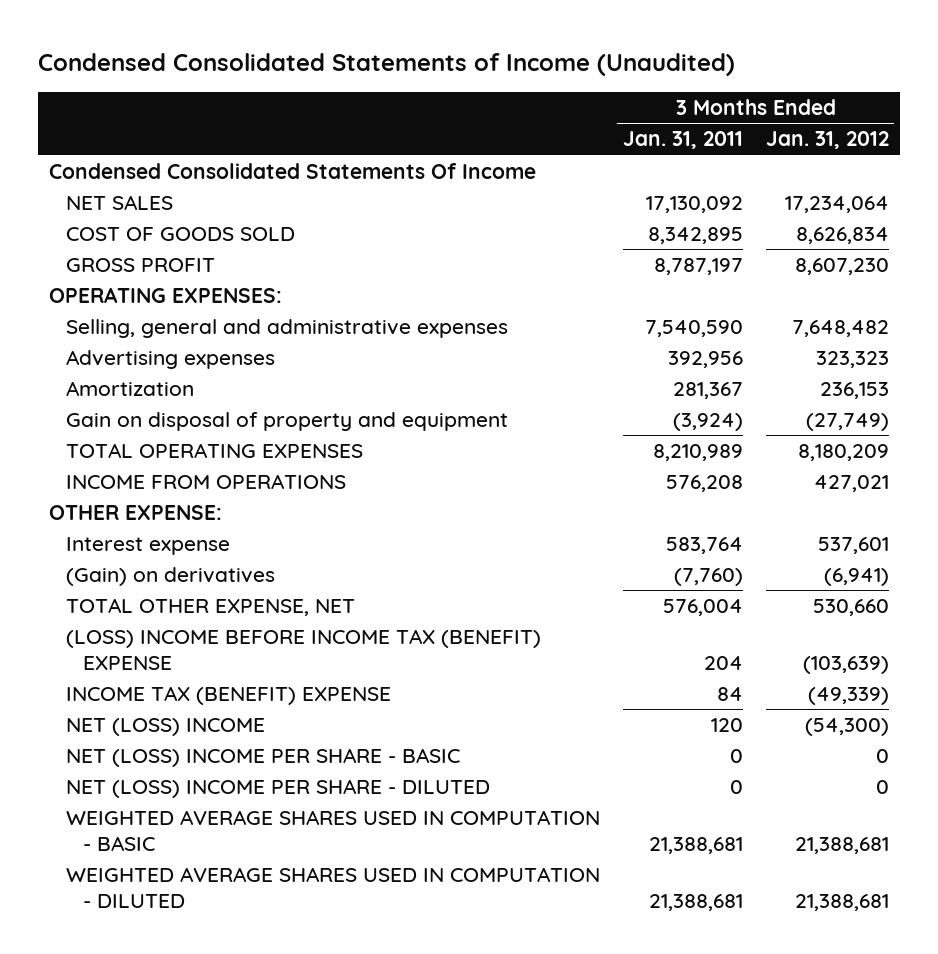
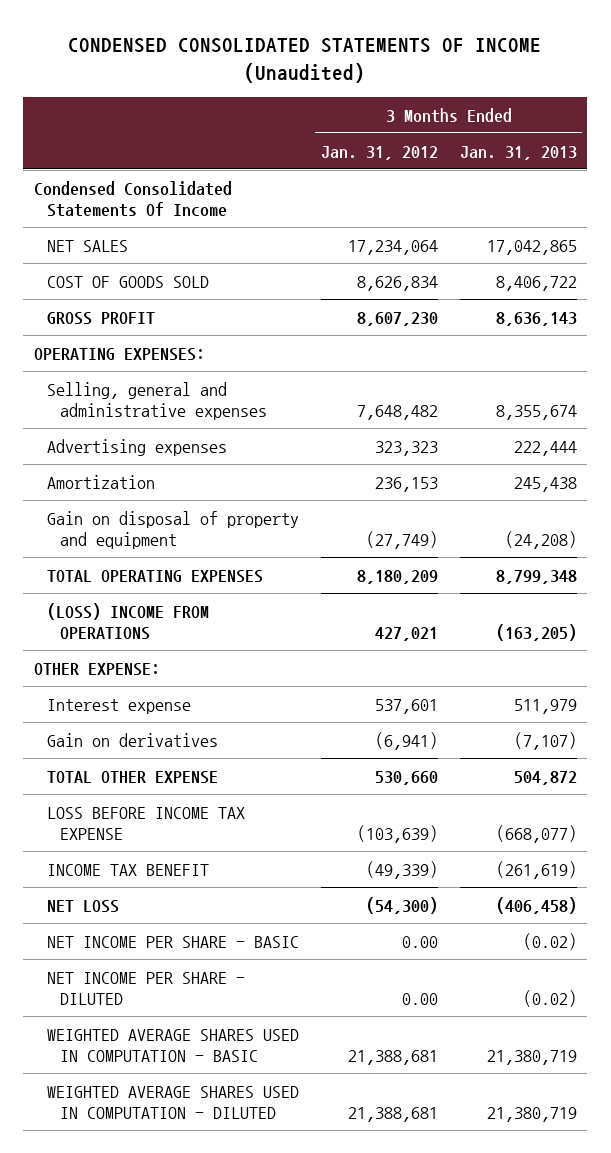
[38,52,736,76] Condensed Consolidated Statements of Income (Unaudited) -> [68,38,542,84] CONDENSED CONSOLIDATED STATEMENTS OF INCOME (Unaudited)
[622,131,743,150] Jan. 31, 2011 -> none
none -> [459,145,577,160] Jan. 31, 2013
[66,474,347,490] INCOME FROM OPERATIONS -> [47,602,210,641] (LOSS) INCOME FROM OPERATIONS
[66,567,276,587] (Gain) on derivatives -> [47,732,219,747] Gain on derivatives
[66,598,356,617] TOTAL OTHER EXPENSE, NET -> [47,770,219,784] TOTAL OTHER EXPENSE
[66,629,542,670] (LOSS) INCOME BEFORE INCOME TAX (BENEFIT) EXPENSE -> [47,806,246,841] LOSS BEFORE INCOME TAX EXPENSE
[66,686,392,706] INCOME TAX (BENEFIT) EXPENSE -> [47,863,210,876] INCOME TAX BENEFIT
[66,718,266,737] NET (LOSS) INCOME -> [47,899,120,913] NET LOSS
[66,748,461,768] NET (LOSS) INCOME PER SHARE - BASIC -> [47,935,300,948] NET INCOME PER SHARE - BASIC
[875,749,889,764] 0 -> [401,935,438,948] 0.00
[66,779,491,799] NET (LOSS) INCOME PER SHARE - DILUTED -> [47,971,246,1006] NET INCOME PER SHARE - DILUTED
[875,780,889,795] 0 -> [401,993,438,1006] 0.00

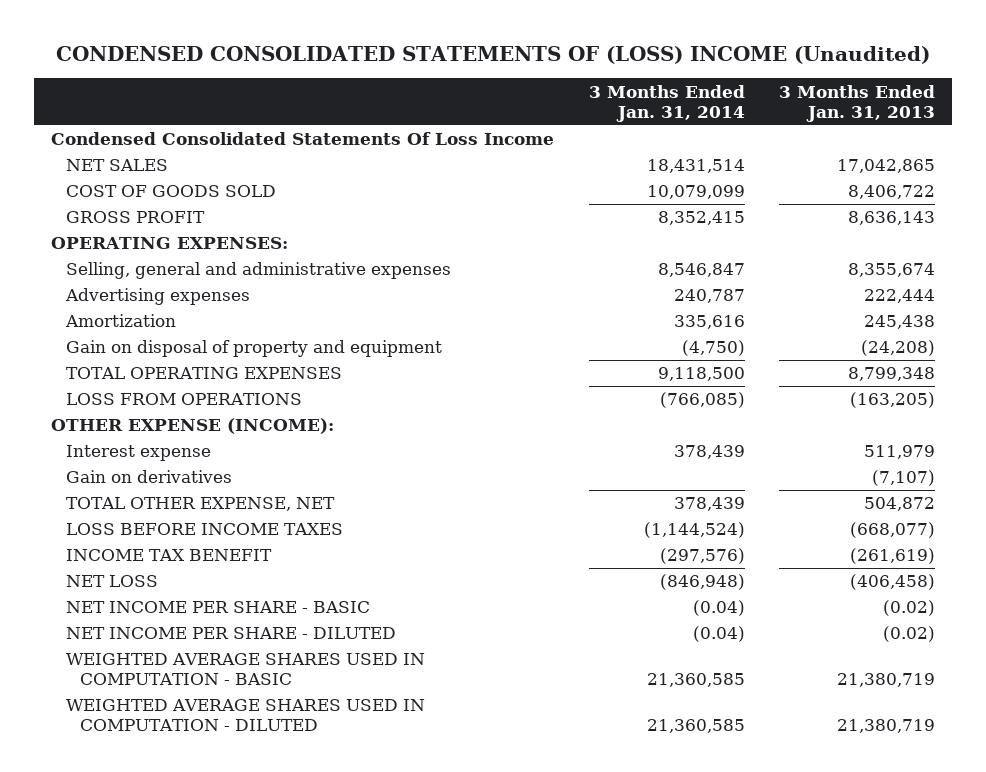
[68,38,542,84] CONDENSED CONSOLIDATED STATEMENTS OF INCOME (Unaudited) -> [56,45,931,64] CONDENSED CONSOLIDATED STATEMENTS OF (LOSS) INCOME (Unaudited)
[320,145,438,160] Jan. 31, 2012 -> none
none -> [588,84,745,122] 3 Months Ended Jan. 31, 2014
[34,180,233,218] Condensed Consolidated Statements Of Income -> [51,132,555,146] Condensed Consolidated Statements Of Loss Income
[47,602,210,641] (LOSS) INCOME FROM OPERATIONS -> [65,393,302,406] LOSS FROM OPERATIONS
[34,662,161,676] OTHER EXPENSE: -> [51,418,335,435] OTHER EXPENSE (INCOME):
[47,770,219,784] TOTAL OTHER EXPENSE -> [65,497,335,512] TOTAL OTHER EXPENSE, NET
[47,806,246,841] LOSS BEFORE INCOME TAX EXPENSE -> [65,523,343,536] LOSS BEFORE INCOME TAXES

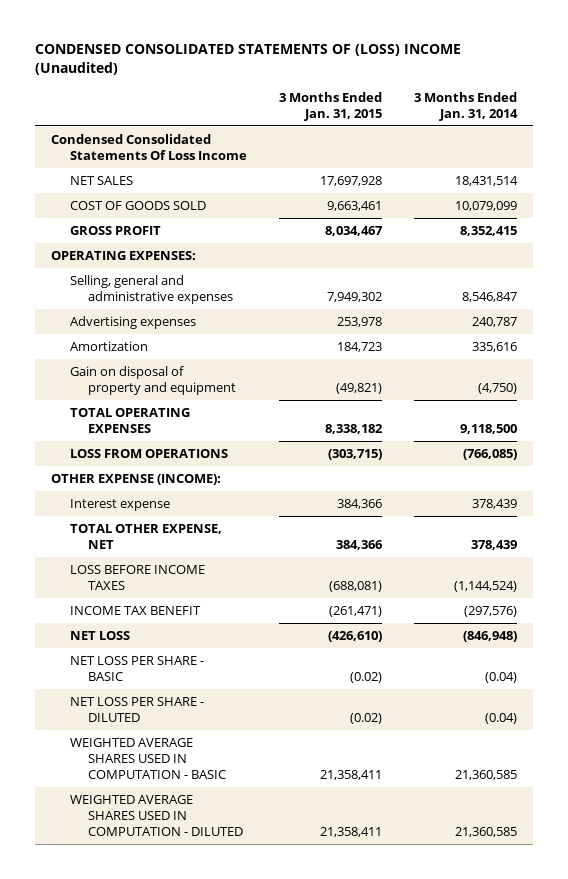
[779,84,936,122] 3 Months Ended Jan. 31, 2013 -> none
none -> [278,92,382,121] 3 Months Ended Jan. 31, 2015
[65,470,232,484] Gain on derivatives -> none
[65,601,370,614] NET INCOME PER SHARE - BASIC -> [69,655,204,681] NET LOSS PER SHARE - BASIC
[65,627,396,640] NET INCOME PER SHARE - DILUTED -> [69,696,204,722] NET LOSS PER SHARE - DILUTED

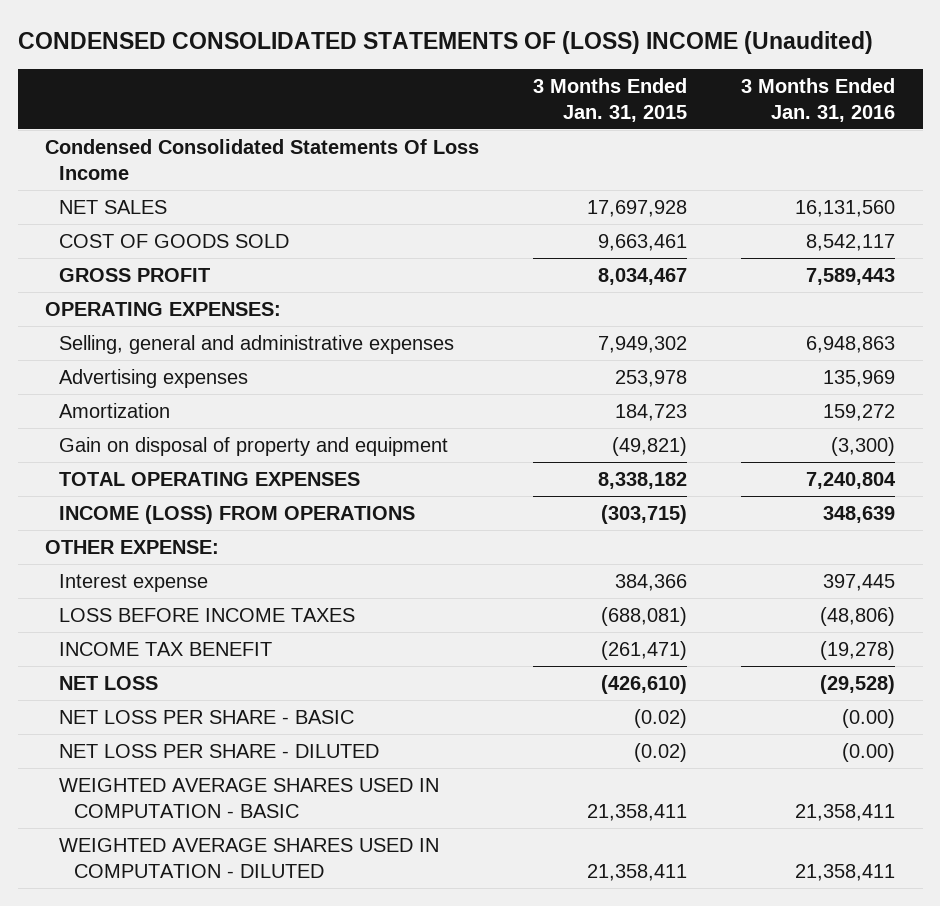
[413,92,518,121] 3 Months Ended Jan. 31, 2014 -> none
none -> [741,77,896,122] 3 Months Ended Jan. 31, 2016
[69,448,228,458] LOSS FROM OPERATIONS -> [59,505,416,525] INCOME (LOSS) FROM OPERATIONS
[50,473,221,485] OTHER EXPENSE (INCOME): -> [44,540,219,555] OTHER EXPENSE:
[69,523,222,549] TOTAL OTHER EXPENSE, NET -> none

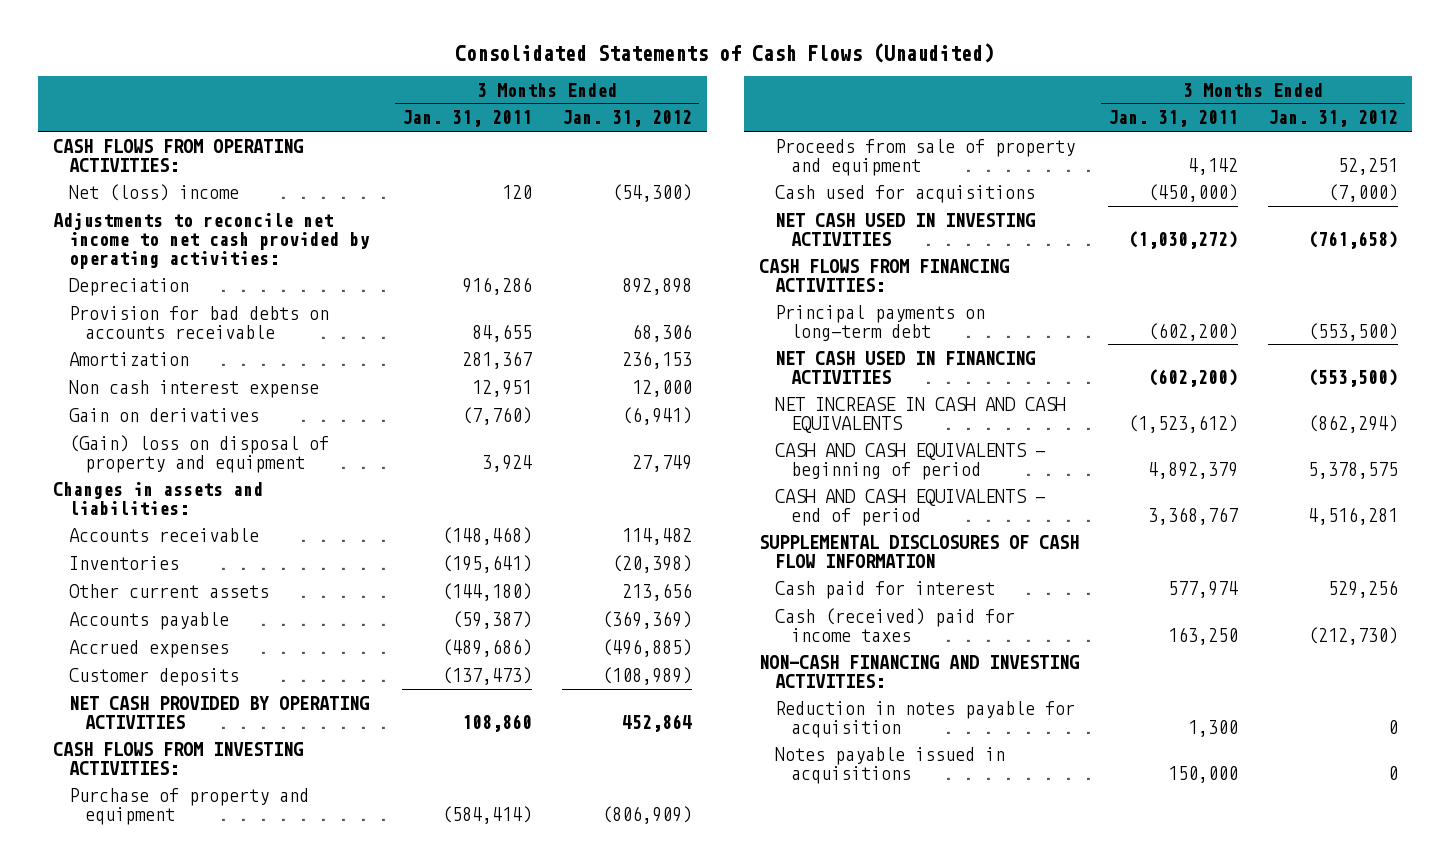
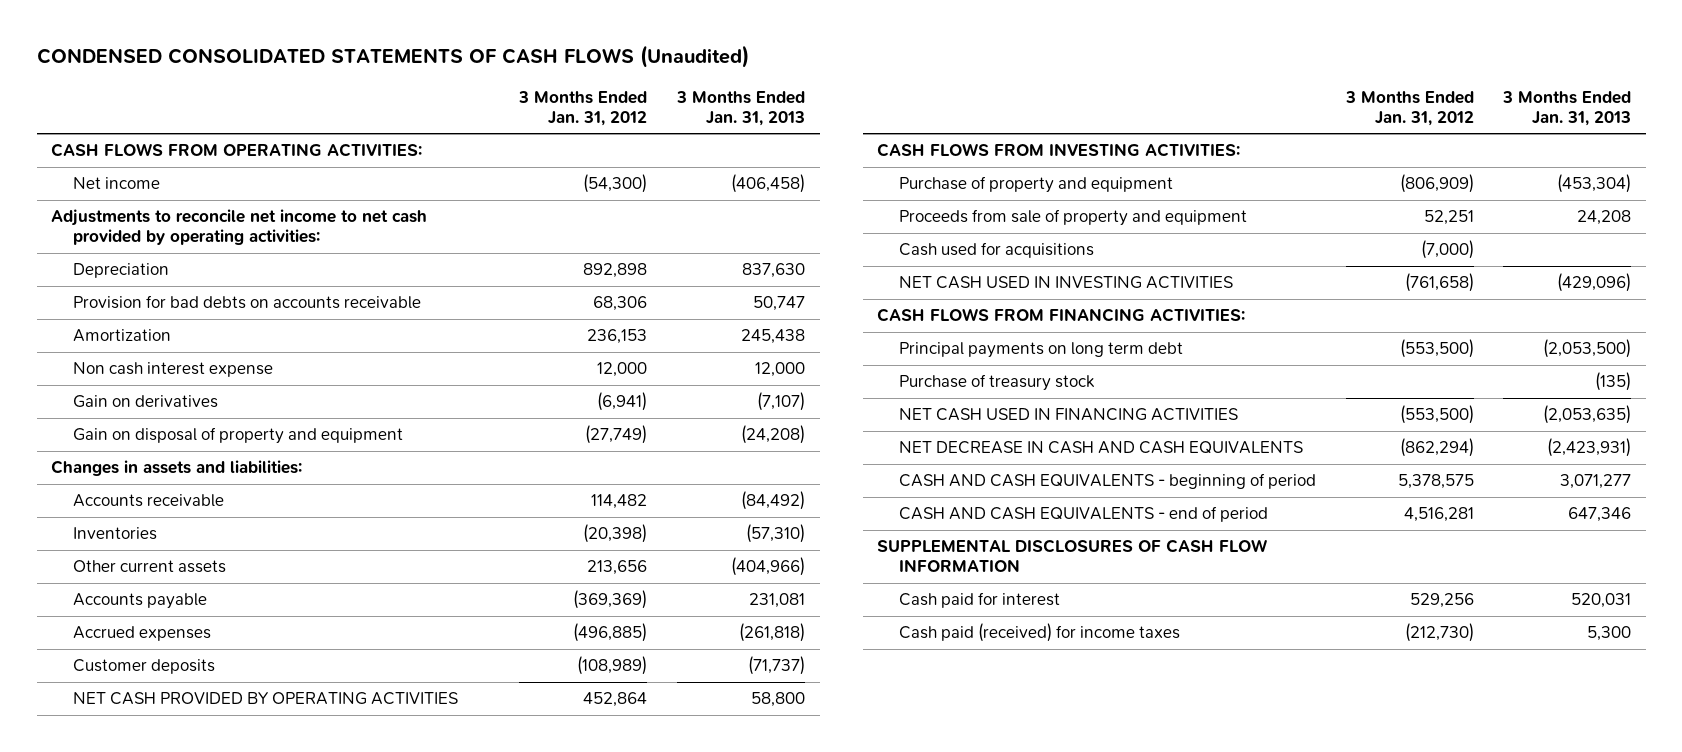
[455,43,995,64] Consolidated Statements of Cash Flows (Unaudited) -> [36,45,749,69] CONDENSED CONSOLIDATED STATEMENTS OF CASH FLOWS (Unaudited)
[402,110,533,128] Jan. 31, 2011 -> none
none -> [675,90,805,126] 3 Months Ended Jan. 31, 2013
[69,183,240,201] Net (loss) income -> [73,177,161,190] Net income
[69,434,330,473] (Gain) loss on disposal of property and equipment -> [73,427,404,445] Gain on disposal of property and equipment
[631,454,692,472] 27,749 -> [585,425,648,445] (27,749)
[774,304,985,341] Principal payments on long-term debt -> [899,342,1184,359] Principal payments on long term debt
none -> [899,374,1096,392] Purchase of treasury stock
[774,396,1066,433] NET INCREASE IN CASH AND CASH EQUIVALENTS -> [899,441,1304,455] NET DECREASE IN CASH AND CASH EQUIVALENTS
[758,654,1079,688] NON-CASH FINANCING AND INVESTING ACTIVITIES: -> none
[774,700,1075,738] Reduction in notes payable for acquisition -> none
[774,746,1005,784] Notes payable issued in acquisitions -> none
[774,607,1015,642] Cash (received) paid for income taxes -> [899,623,1181,643] Cash paid (received) for income taxes

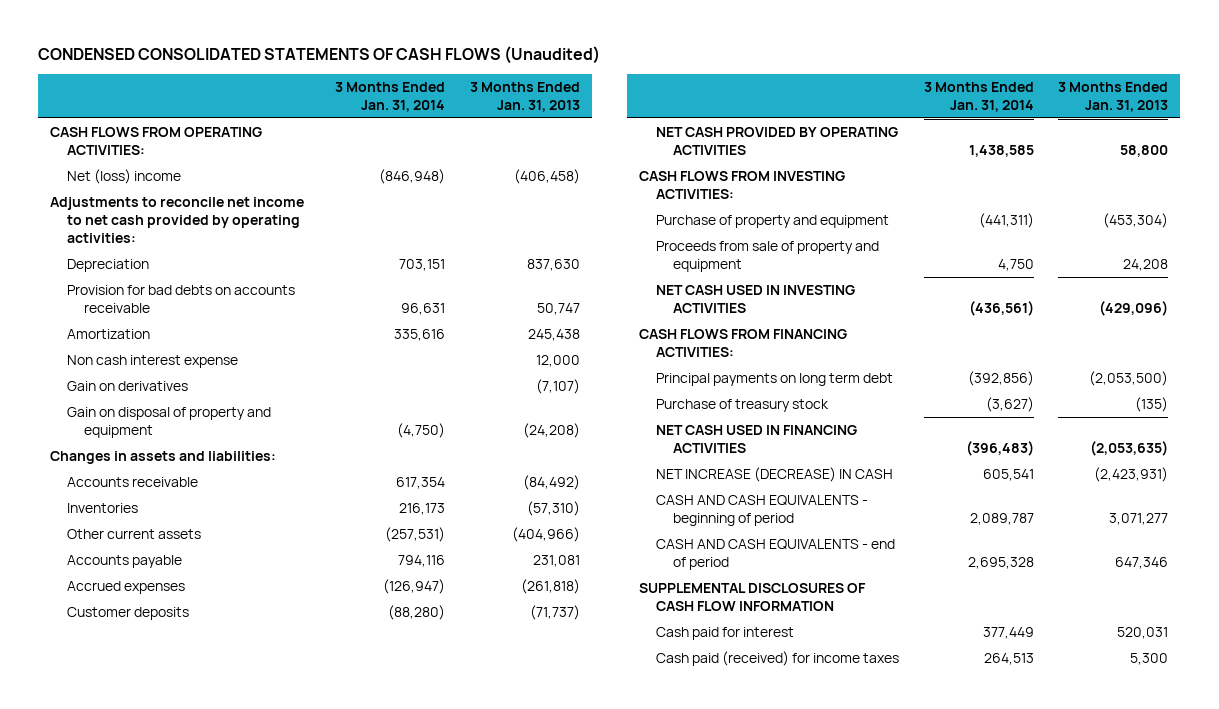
[518,90,648,126] 3 Months Ended Jan. 31, 2012 -> none
none -> [334,81,445,113] 3 Months Ended Jan. 31, 2014
[73,177,161,190] Net income -> [67,169,182,185] Net (loss) income
[899,242,1095,259] Cash used for acquisitions -> none
[899,441,1304,455] NET DECREASE IN CASH AND CASH EQUIVALENTS -> [655,467,893,483] NET INCREASE (DECREASE) IN CASH

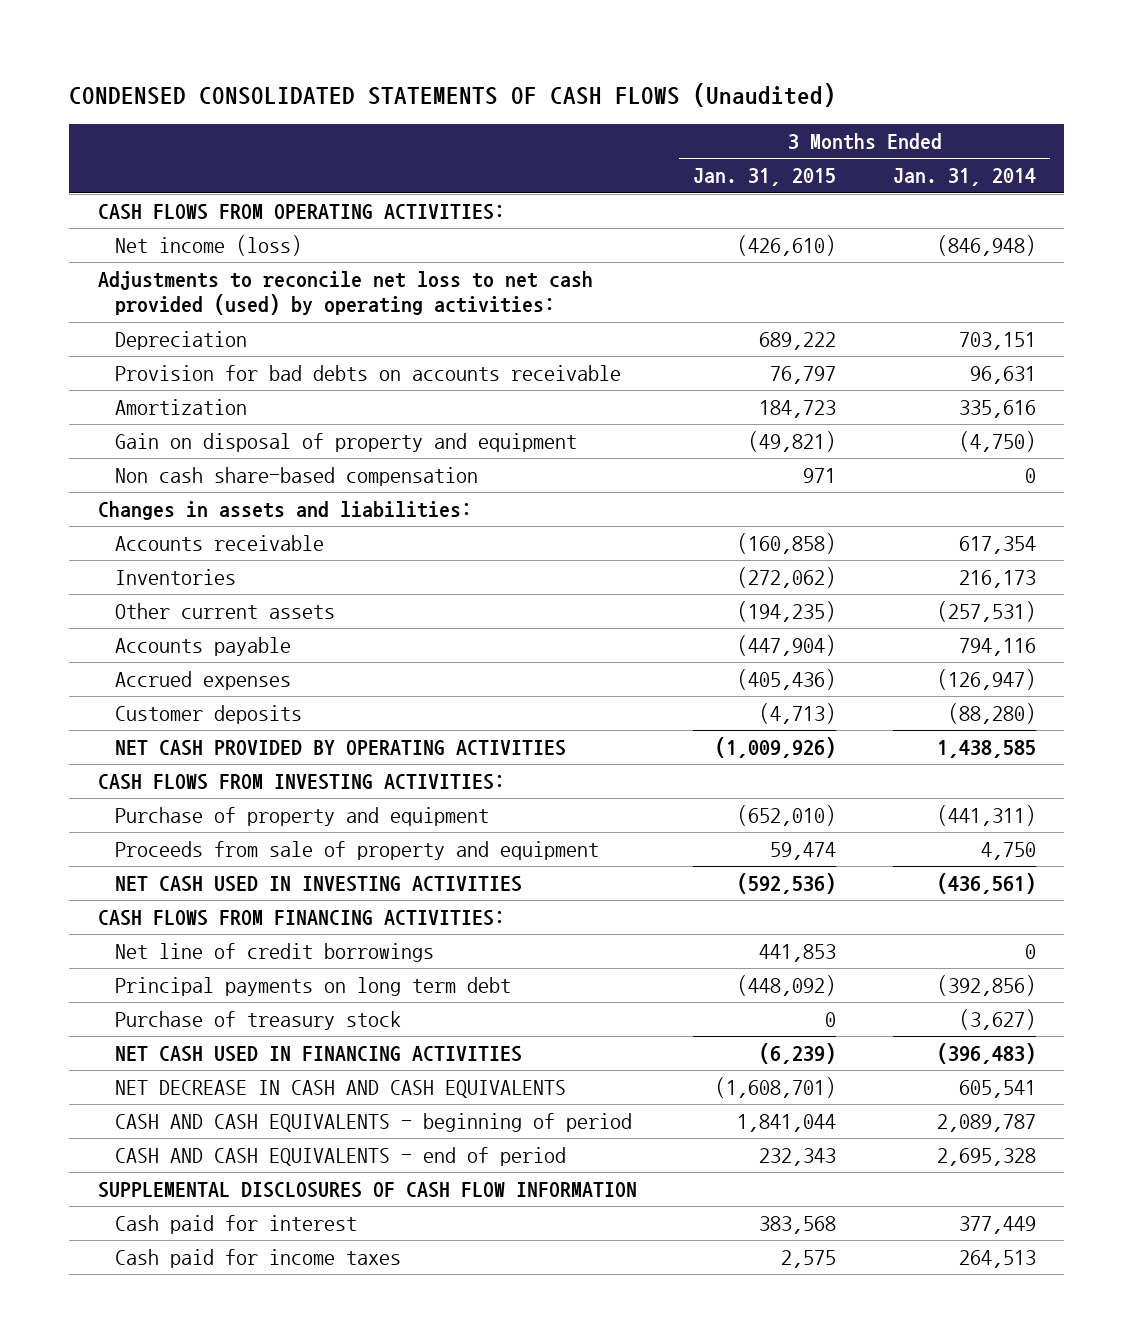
[469,81,580,113] 3 Months Ended Jan. 31, 2013 -> none
none -> [693,168,837,187] Jan. 31, 2015
[67,169,182,185] Net (loss) income -> [114,234,302,256] Net income (loss)
[50,197,305,244] Adjustments to reconcile net income to net cash provided by operating activities: -> [97,270,593,316] Adjustments to reconcile net loss to net cash provided (used) by operating activities:
[67,355,239,369] Non cash interest expense -> none
[67,381,189,392] Gain on derivatives -> none
none -> [114,466,478,486] Non cash share-based compensation
none -> [114,942,434,962] Net line of credit borrowings
[655,467,893,483] NET INCREASE (DECREASE) IN CASH -> [114,1079,566,1098] NET DECREASE IN CASH AND CASH EQUIVALENTS
[655,651,899,667] Cash paid (received) for income taxes -> [114,1248,401,1268] Cash paid for income taxes

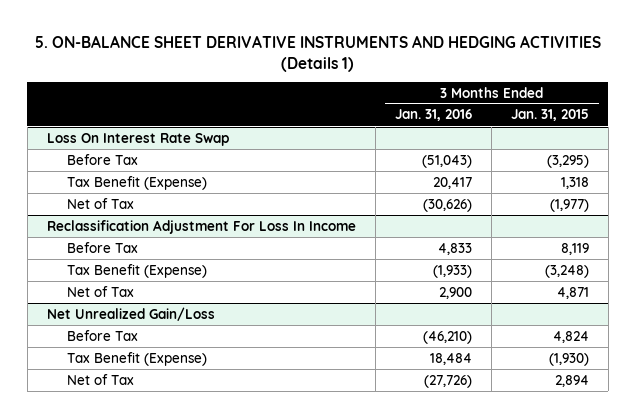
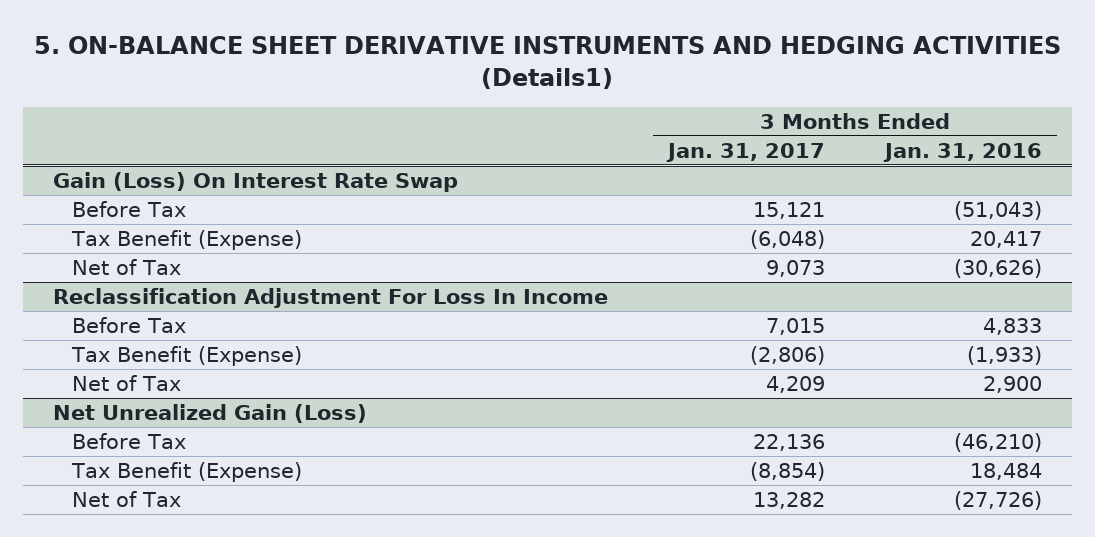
[34,35,601,72] 5. ON-BALANCE SHEET DERIVATIVE INSTRUMENTS AND HEDGING ACTIVITIES (Details 1) -> [34,36,1062,90] 5. ON-BALANCE SHEET DERIVATIVE INSTRUMENTS AND HEDGING ACTIVITIES (Details1)
[510,109,589,122] Jan. 31, 2015 -> none
none -> [665,142,825,162] Jan. 31, 2017
[46,132,229,146] Loss On Interest Rate Swap -> [52,171,458,192] Gain (Loss) On Interest Rate Swap
[46,306,215,321] Net Unrealized Gain/Loss -> [52,403,367,423] Net Unrealized Gain (Loss)

